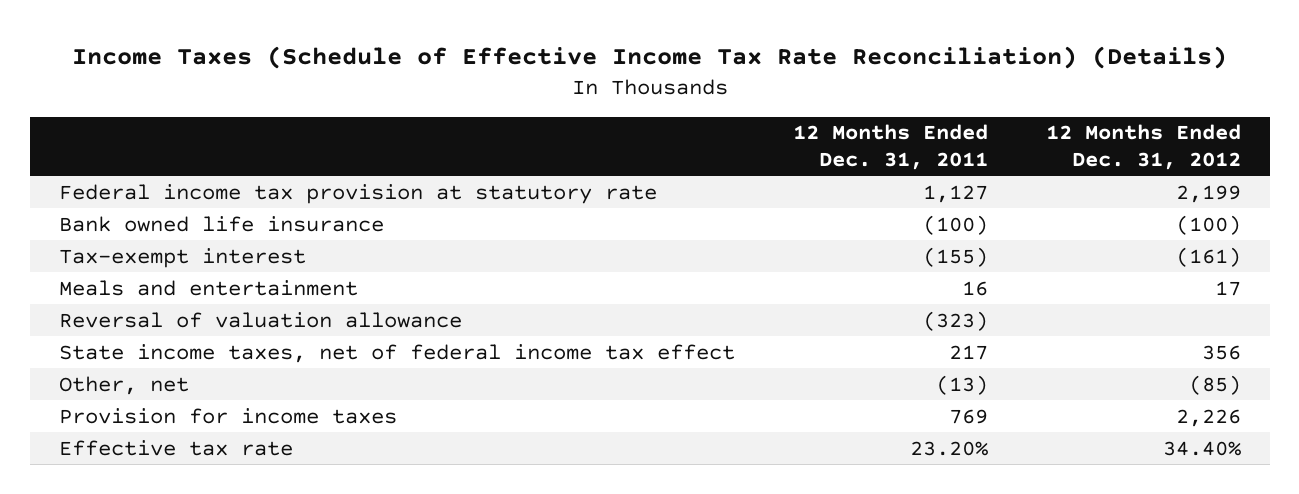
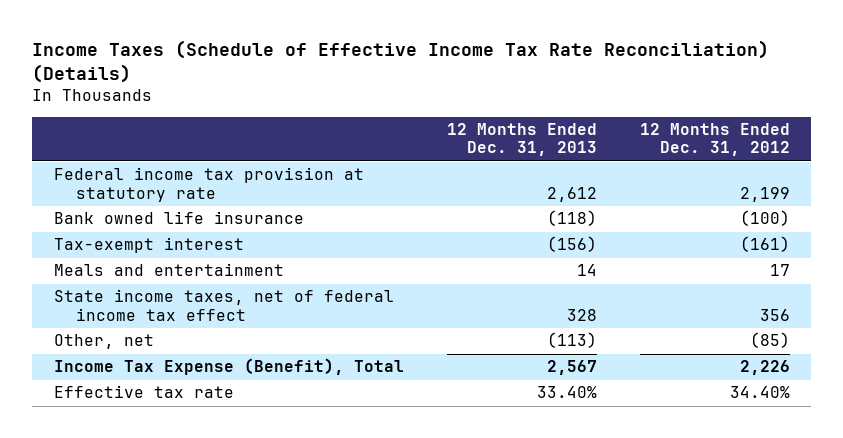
[792,124,988,170] 12 Months Ended Dec. 31, 2011 -> none
none -> [446,123,597,157] 12 Months Ended Dec. 31, 2013
[58,311,462,328] Reversal of valuation allowance -> none
[58,407,397,424] Provision for income taxes -> [53,358,404,376] Income Tax Expense (Benefit), Total

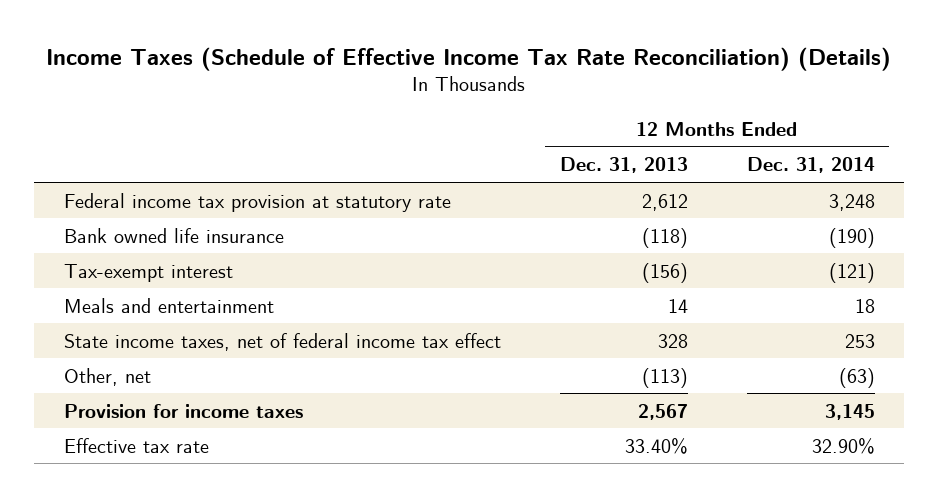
[639,123,790,157] 12 Months Ended Dec. 31, 2012 -> none
none -> [746,157,875,174] Dec. 31, 2014
[53,358,404,376] Income Tax Expense (Benefit), Total -> [63,403,303,418] Provision for income taxes

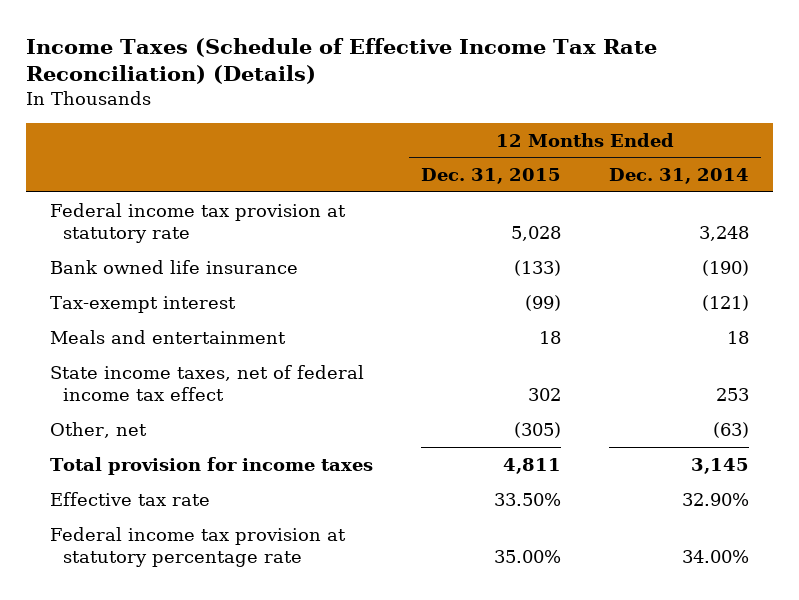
[559,157,688,174] Dec. 31, 2013 -> none
none -> [421,168,562,185] Dec. 31, 2015
[63,403,303,418] Provision for income taxes -> [50,456,374,475] Total provision for income taxes
none -> [50,526,347,567] Federal income tax provision at statutory percentage rate

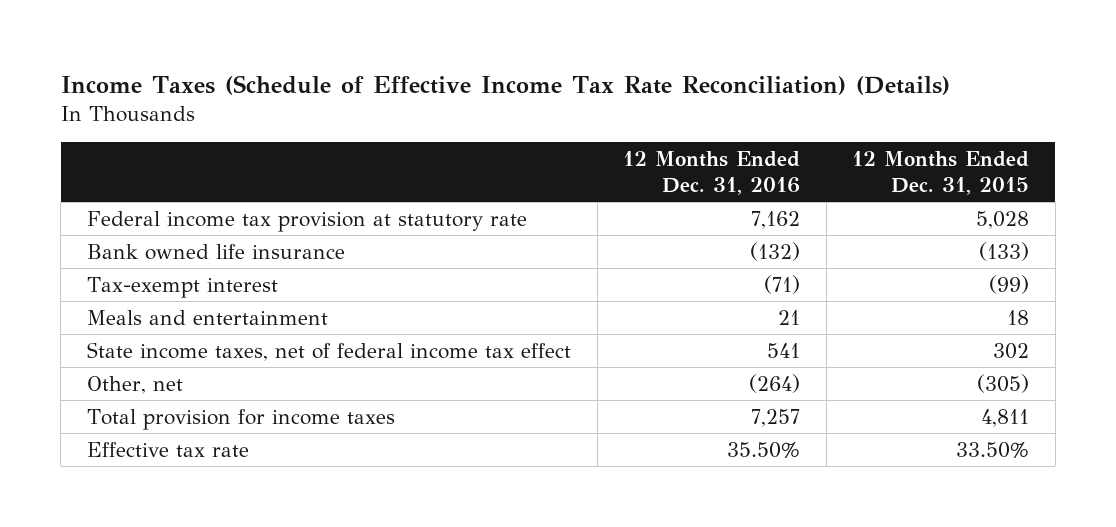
[609,168,750,185] Dec. 31, 2014 -> none
none -> [623,150,801,195] 12 Months Ended Dec. 31, 2016
[50,526,347,567] Federal income tax provision at statutory percentage rate -> none

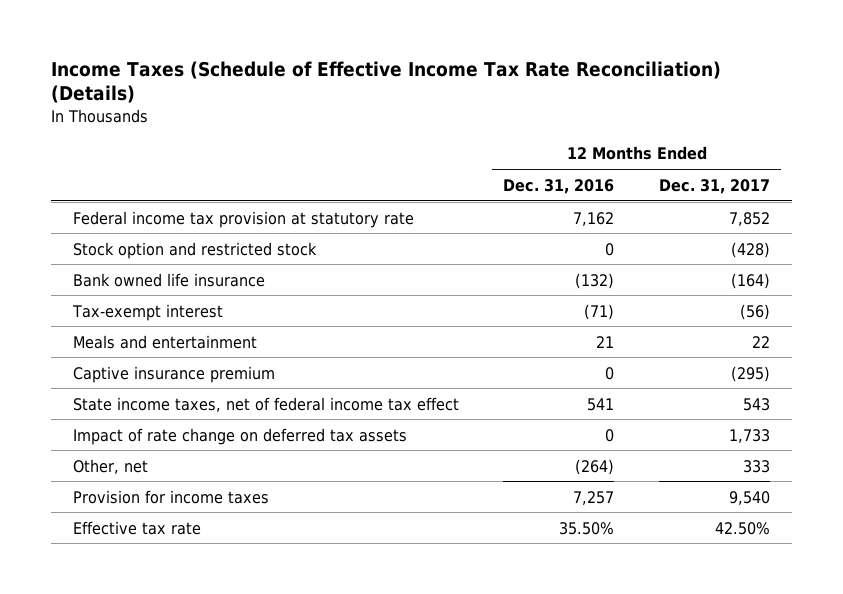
[852,150,1030,195] 12 Months Ended Dec. 31, 2015 -> none
none -> [658,178,770,194] Dec. 31, 2017
none -> [72,241,317,259] Stock option and restricted stock
none -> [72,365,275,383] Captive insurance premium
none -> [72,427,407,445] Impact of rate change on deferred tax assets
[86,408,395,430] Total provision for income taxes -> [72,489,269,504] Provision for income taxes

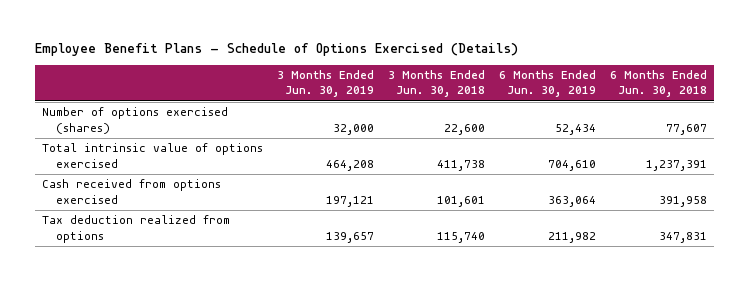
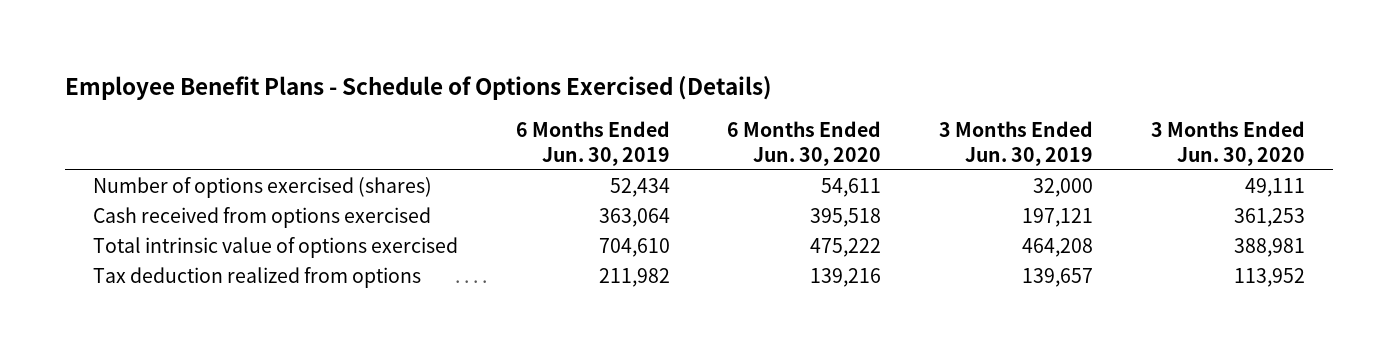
[388,70,486,98] 3 Months Ended Jun. 30, 2018 -> none
[610,70,708,98] 6 Months Ended Jun. 30, 2018 -> none
none -> [727,121,882,167] 6 Months Ended Jun. 30, 2020
none -> [1150,121,1305,167] 3 Months Ended Jun. 30, 2020
[41,143,263,168] Total intrinsic value of options exercised -> [93,237,459,259] Total intrinsic value of options exercised

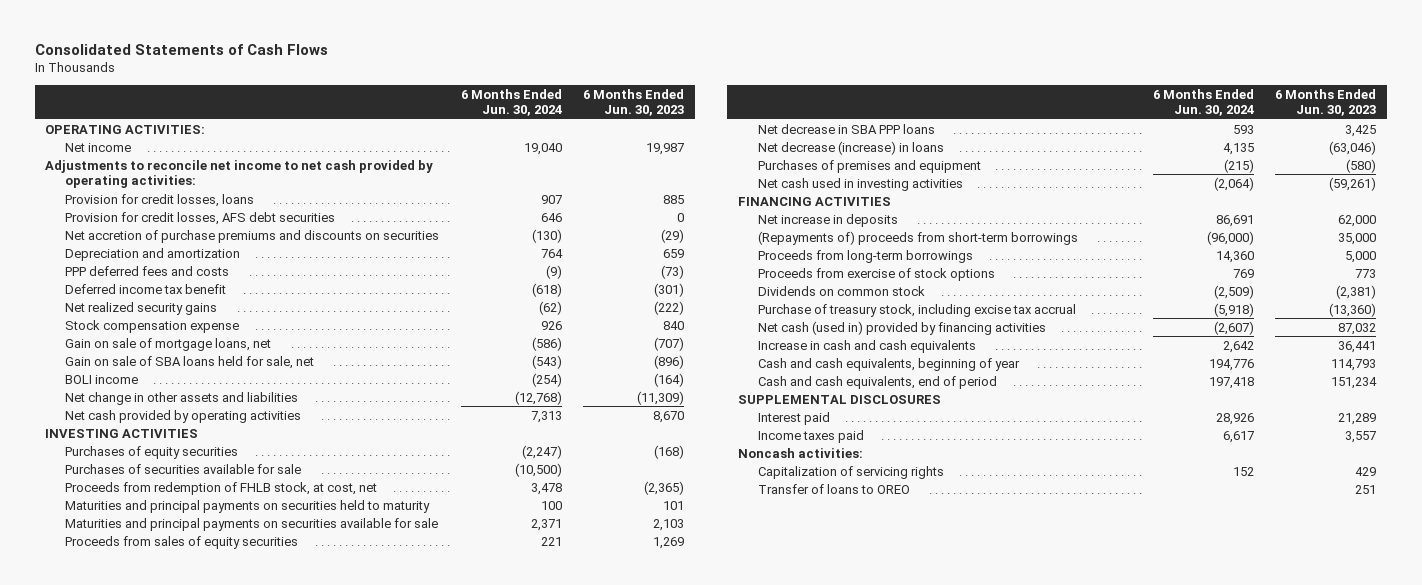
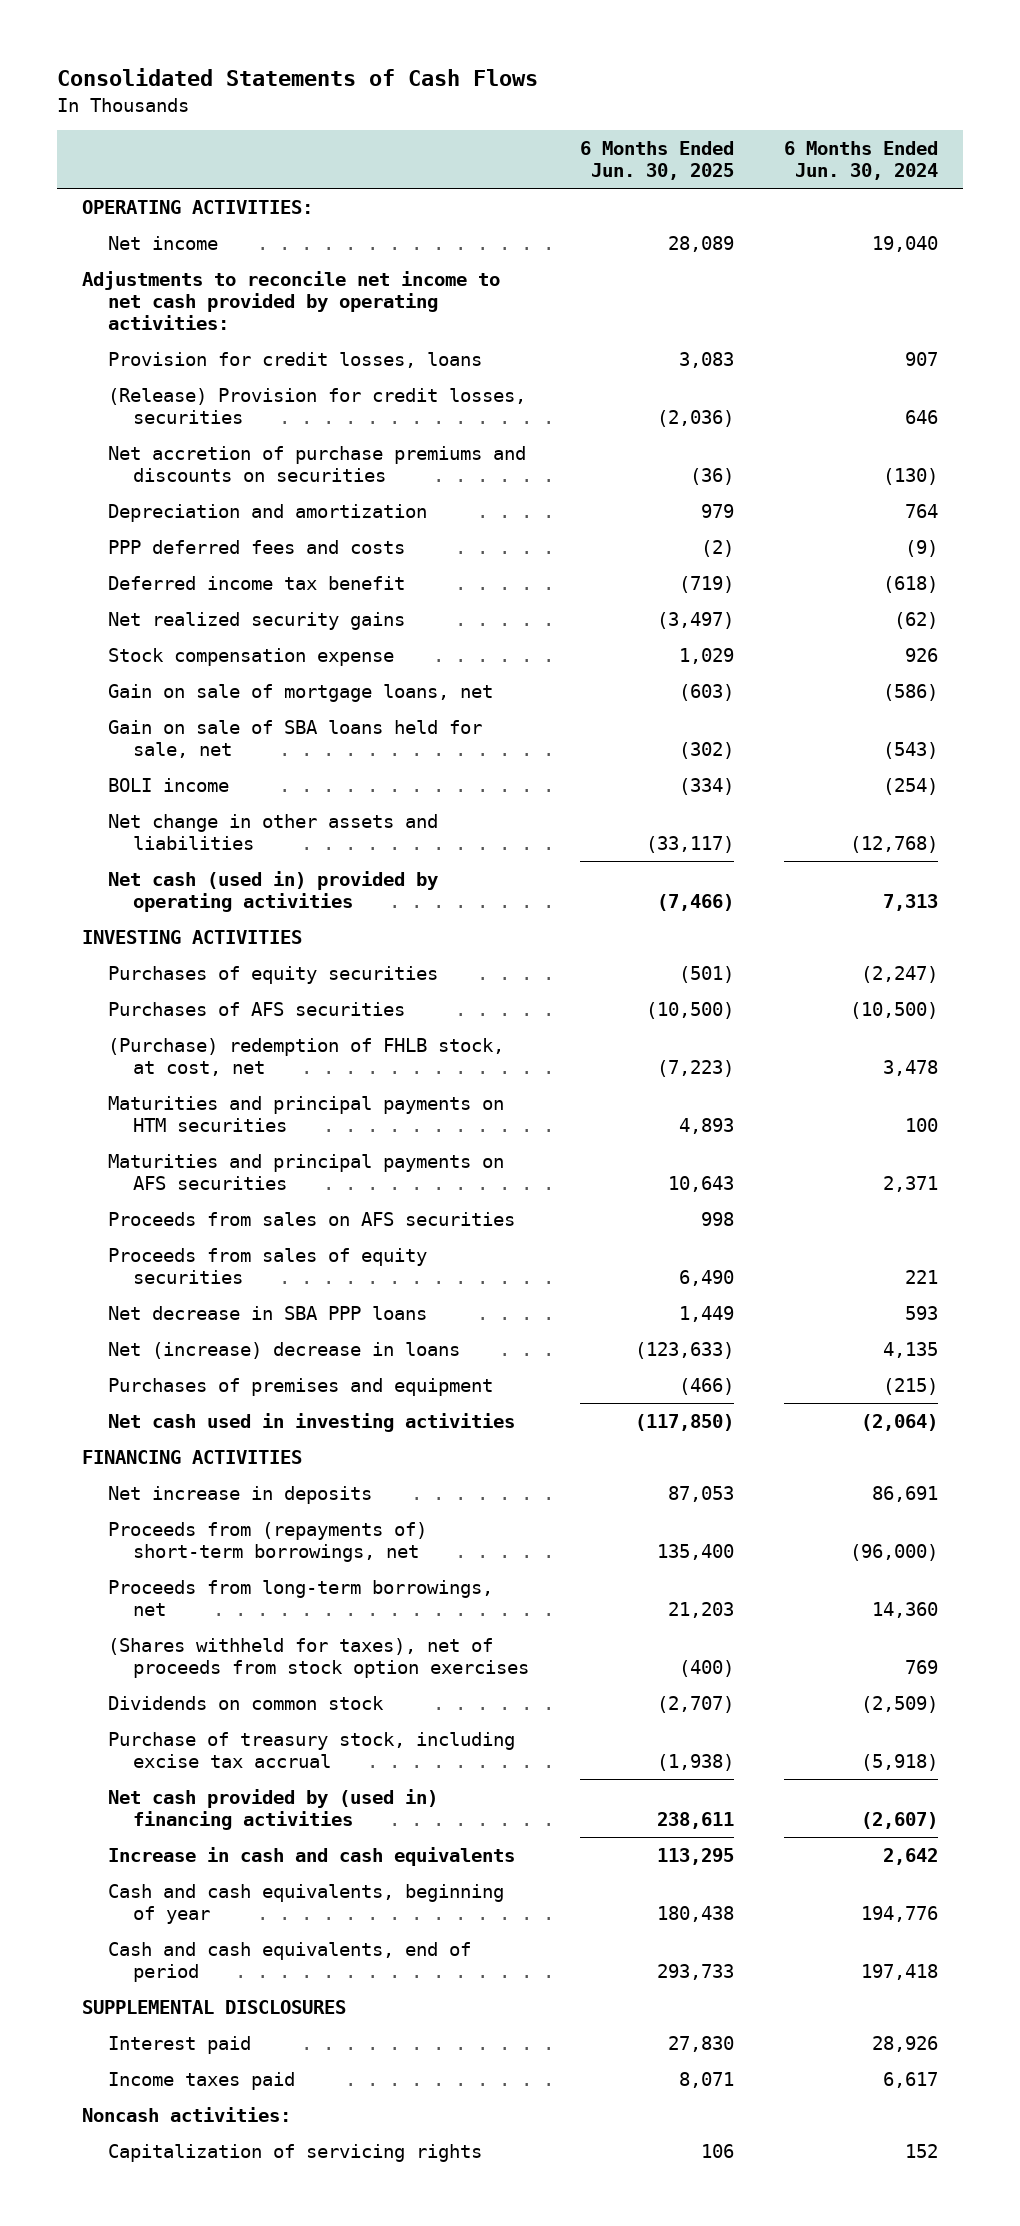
[583,89,685,117] 6 Months Ended Jun. 30, 2023 -> none
none -> [579,141,734,181] 6 Months Ended Jun. 30, 2025
[65,211,336,225] Provision for credit losses, AFS debt securities -> [107,387,526,424] (Release) Provision for credit losses, securities
[65,409,302,423] Net cash provided by operating activities -> [107,870,438,912] Net cash (used in) provided by operating activities
[65,463,302,474] Purchases of securities available for sale -> [107,1001,405,1016] Purchases of AFS securities
[65,481,378,495] Proceeds from redemption of FHLB stock, at cost, net -> [107,1037,504,1076] (Purchase) redemption of FHLB stock, at cost, net
[65,499,431,513] Maturities and principal payments on securities held to maturity -> [107,1095,504,1132] Maturities and principal payments on HTM securities
[65,517,439,531] Maturities and principal payments on securities available for sale -> [107,1153,504,1190] Maturities and principal payments on AFS securities
none -> [107,1211,515,1226] Proceeds from sales on AFS securities
[757,140,944,155] Net decrease (increase) in loans -> [107,1341,460,1359] Net (increase) decrease in loans
[757,230,1078,245] (Repayments of) proceeds from short-term borrowings -> [107,1521,427,1562] Proceeds from (repayments of) short-term borrowings, net
[757,249,973,263] Proceeds from long-term borrowings -> [107,1579,493,1616] Proceeds from long-term borrowings, net
[757,267,995,281] Proceeds from exercise of stock options -> [107,1637,530,1678] (Shares withheld for taxes), net of proceeds from stock option exercises
[757,320,1046,335] Net cash (used in) provided by financing activities -> [107,1788,438,1830] Net cash provided by (used in) financing activities
[757,483,910,494] Transfer of loans to OREO -> none

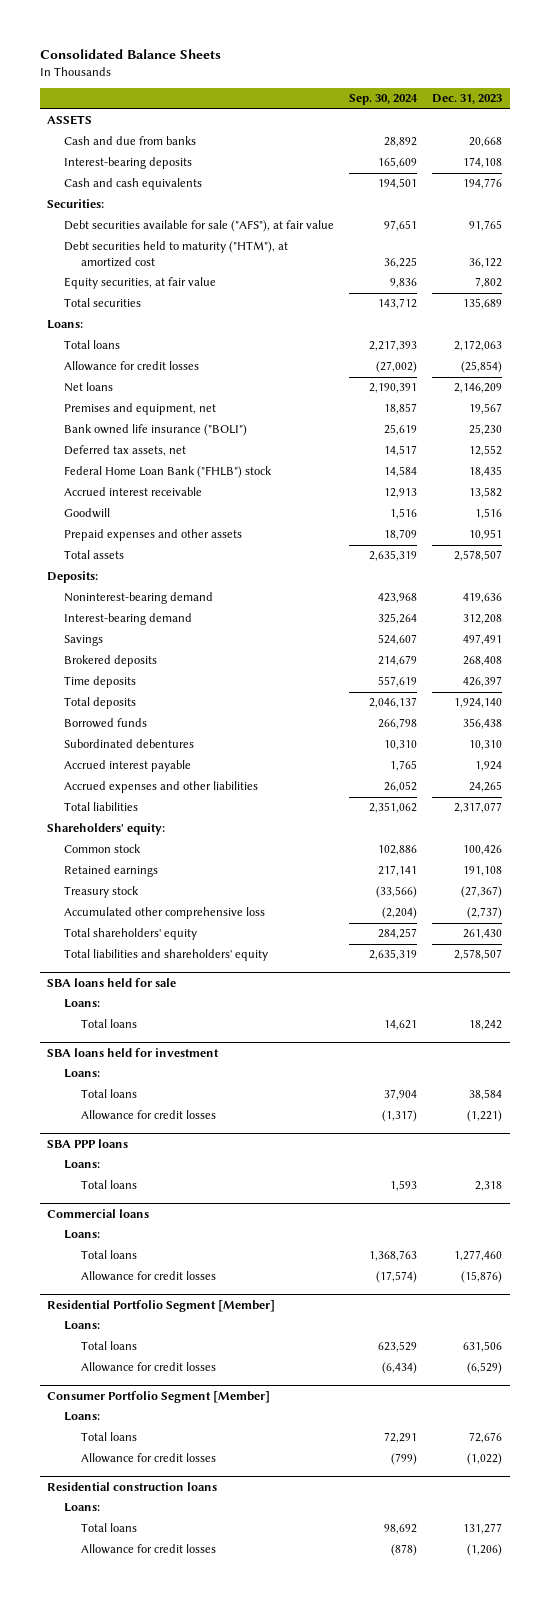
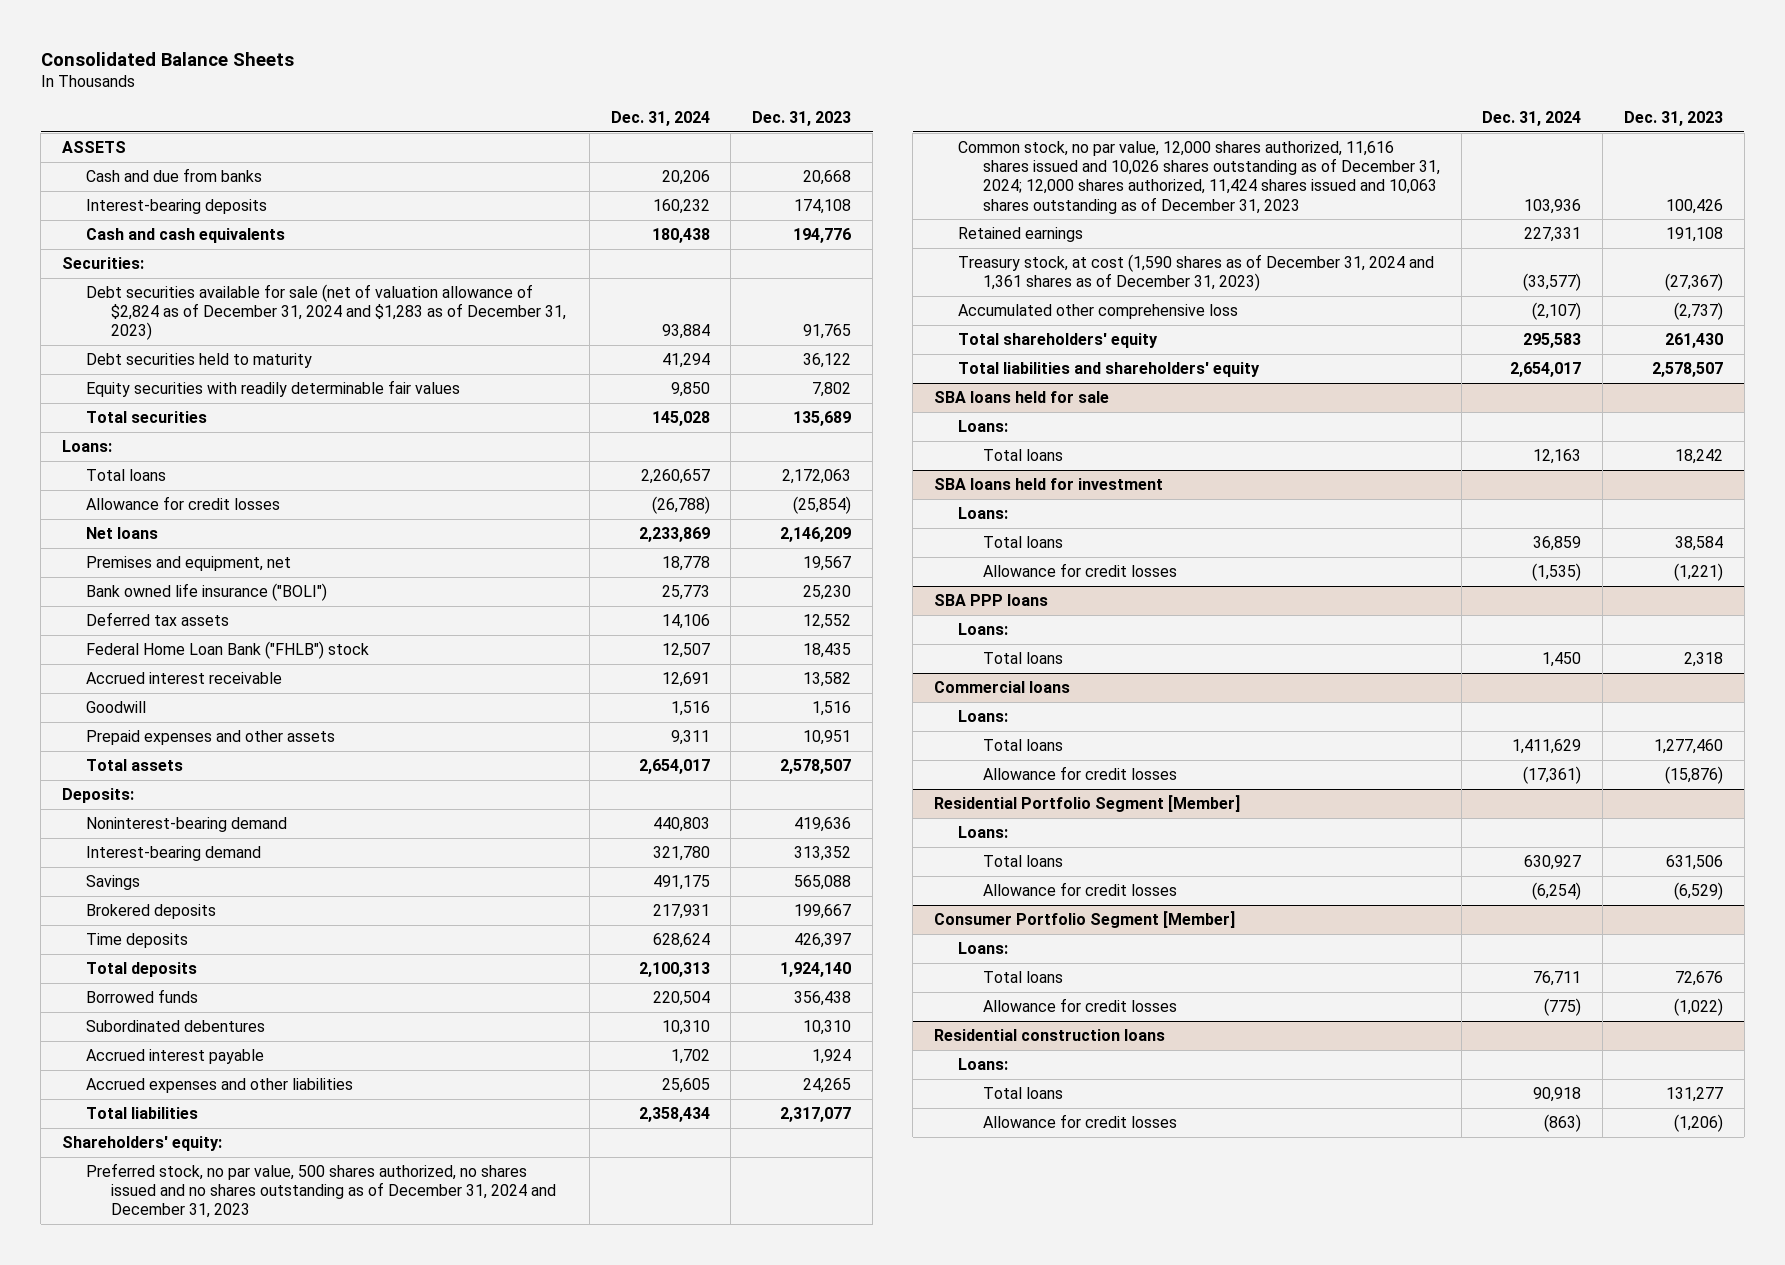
[349,94,419,106] Sep. 30, 2024 -> none
none -> [610,111,710,127] Dec. 31, 2024
[64,220,335,233] Debt securities available for sale ("AFS"), at fair value -> [86,284,566,341] Debt securities available for sale (net of valuation allowance of $2,824 as of December 31, 2024 and $1,283 as of December 31, 2023)
[64,241,289,267] Debt securities held to maturity ("HTM"), at amortized cost -> [86,353,313,369] Debt securities held to maturity
[64,277,217,290] Equity securities, at fair value -> [86,380,461,398] Equity securities with readily determinable fair values
[64,445,187,457] Deferred tax assets, net -> [86,612,230,627] Deferred tax assets
[463,614,503,625] 312,208 -> [794,846,852,862] 313,352
[463,634,503,646] 497,491 -> [794,875,852,891] 565,088
[463,656,503,667] 268,408 -> [794,904,852,920] 199,667
none -> [86,1163,556,1219] Preferred stock, no par value, 500 shares authorized, no shares issued and no shares outstanding as of December 31, 2024 and December 31, 2023
[64,844,142,854] Common stock -> [958,141,1440,214] Common stock, no par value, 12,000 shares authorized, 11,616 shares issued and 10,026 shares outstanding as of December 31, 2024; 12,000 shares authorized, 11,424 shares issued and 10,063 shares outstanding as of December 31, 2023
[64,886,140,899] Treasury stock -> [958,254,1435,292] Treasury stock, at cost (1,590 shares as of December 31, 2024 and 1,361 shares as of December 31, 2023)

